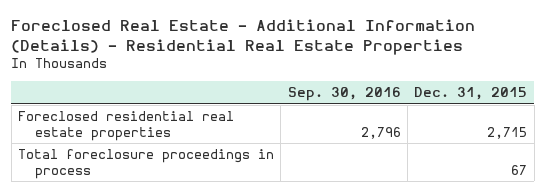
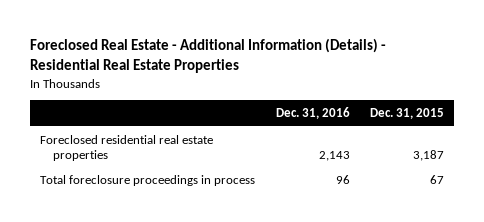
[287,87,401,102] Sep. 30, 2016 -> none
none -> [275,107,350,120] Dec. 31, 2016
[487,126,528,139] 2,715 -> [412,149,444,161] 3,187

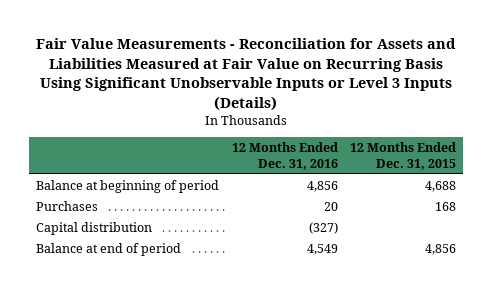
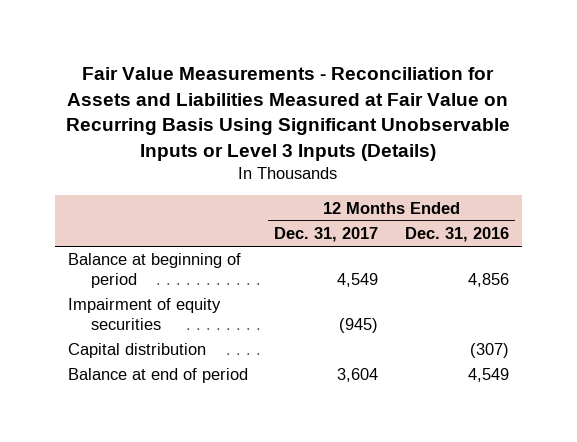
[350,142,457,171] 12 Months Ended Dec. 31, 2015 -> none
none -> [274,227,379,243] Dec. 31, 2017
[35,200,98,211] Purchases -> none
none -> [68,298,222,330] Impairment of equity securities
[308,221,338,234] (327) -> [469,343,509,359] (307)

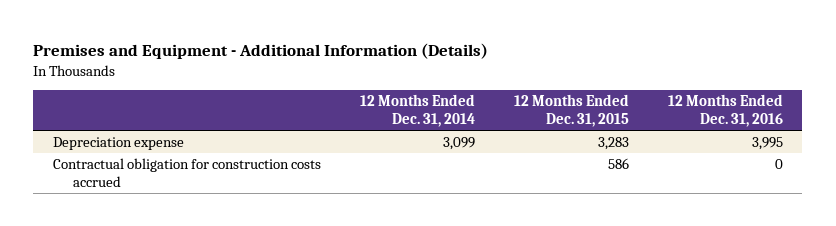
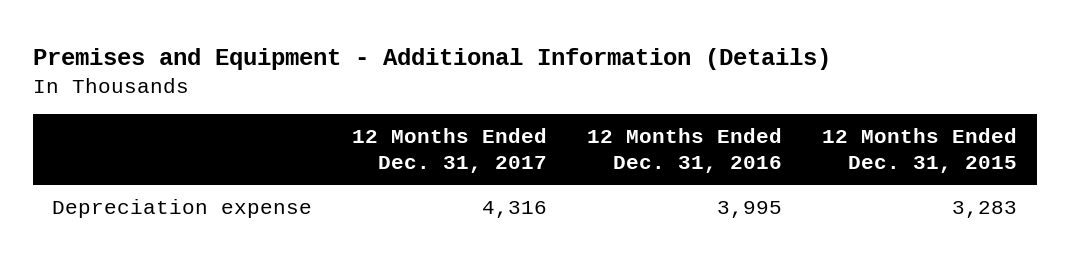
[359,94,475,127] 12 Months Ended Dec. 31, 2014 -> none
none -> [352,127,548,174] 12 Months Ended Dec. 31, 2017
[52,158,321,187] Contractual obligation for construction costs accrued -> none

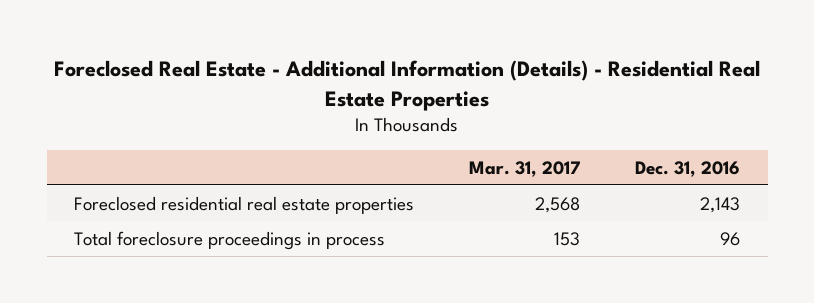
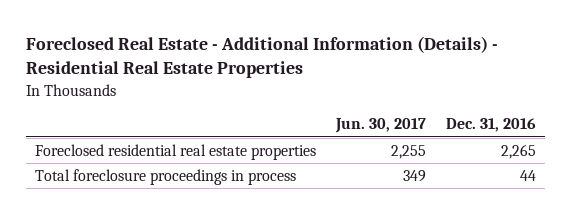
[469,160,581,177] Mar. 31, 2017 -> none
none -> [335,118,427,134] Jun. 30, 2017
[700,196,741,213] 2,143 -> [500,143,536,159] 2,265
[720,231,741,246] 96 -> [519,169,536,181] 44

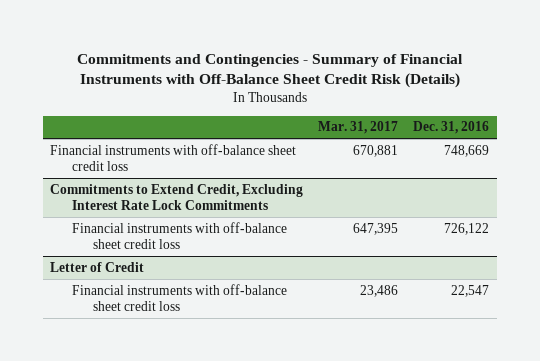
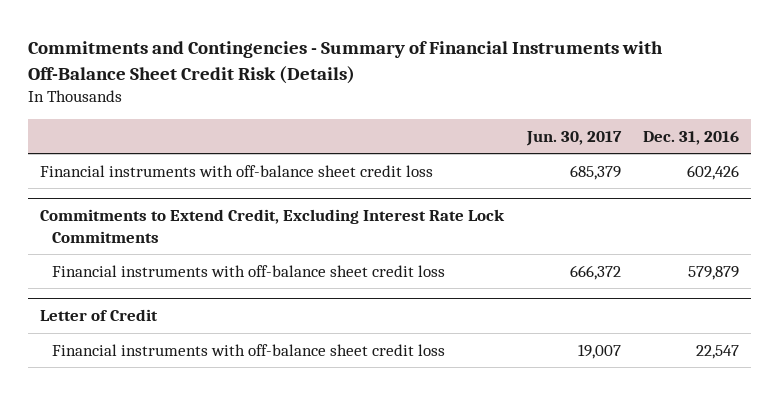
[318,121,399,135] Mar. 31, 2017 -> none
none -> [525,130,622,146] Jun. 30, 2017
[444,144,490,157] 748,669 -> [687,164,740,180] 602,426
[444,222,490,235] 726,122 -> [688,265,740,280] 579,879

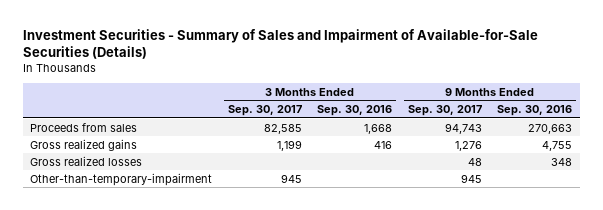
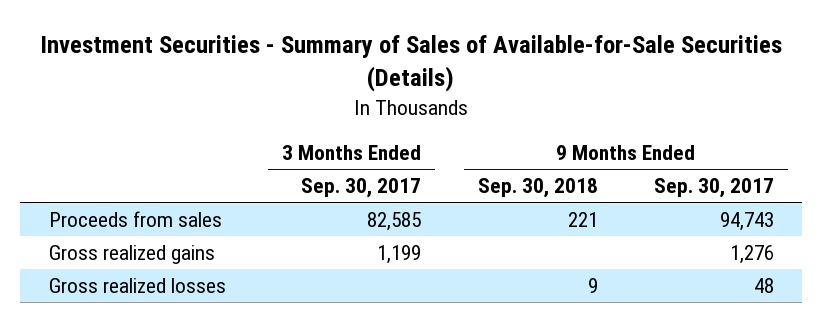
[22,28,538,60] Investment Securities - Summary of Sales and Impairment of Available-for-Sale Securities (Details) -> [40,35,783,92] Investment Securities - Summary of Sales of Available-for-Sale Securities (Details)
[317,105,393,117] Sep. 30, 2016 -> none
[497,105,573,117] Sep. 30, 2016 -> none
none -> [477,178,598,199] Sep. 30, 2018
[30,172,213,186] Other-than-temporary-impairment -> none

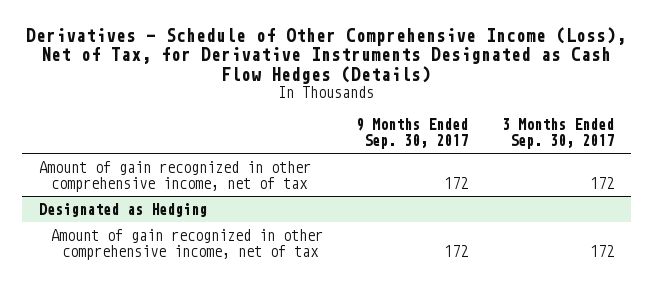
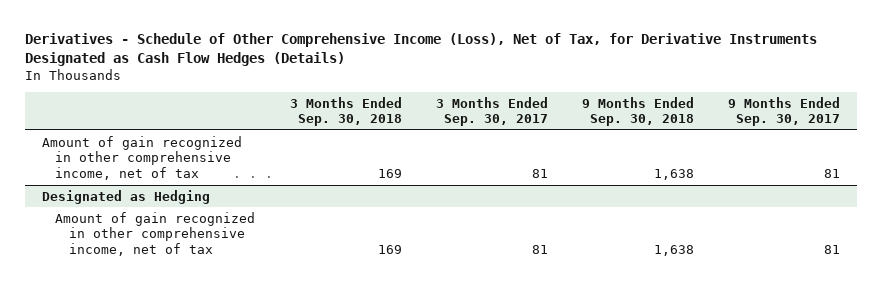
none -> [289,96,402,127] 3 Months Ended Sep. 30, 2018
none -> [582,96,695,127] 9 Months Ended Sep. 30, 2018
[444,176,469,189] 172 -> [824,169,841,179] 81
[590,176,615,189] 172 -> [531,169,548,179] 81
[444,244,469,257] 172 -> [824,245,841,255] 81
[590,244,615,257] 172 -> [531,245,548,255] 81

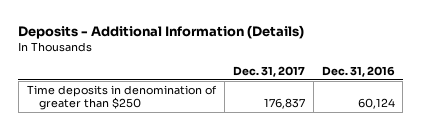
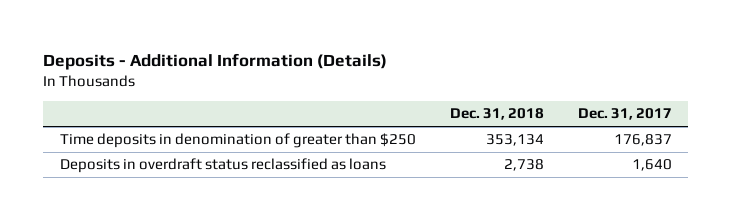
[321,65,395,77] Dec. 31, 2016 -> none
none -> [449,108,544,121] Dec. 31, 2018
none -> [60,158,387,174] Deposits in overdraft status reclassified as loans

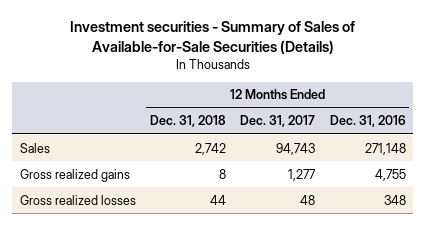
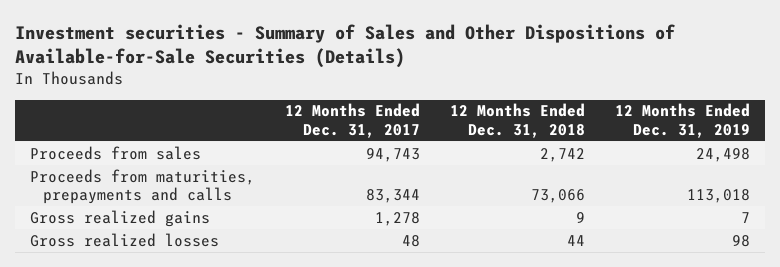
[69,21,355,54] Investment securities - Summary of Sales of Available-for-Sale Securities (Details) -> [15,24,676,69] Investment securities - Summary of Sales and Other Dispositions of Available-for-Sale Securities (Details)
[329,115,406,128] Dec. 31, 2016 -> none
none -> [615,103,751,138] 12 Months Ended Dec. 31, 2019
[19,142,50,153] Sales -> [30,145,202,160] Proceeds from sales
none -> [30,168,256,205] Proceeds from maturities, prepayments and calls
[218,168,226,179] 8 -> [576,211,586,223] 9
[288,168,317,181] 1,277 -> [375,211,421,226] 1,278

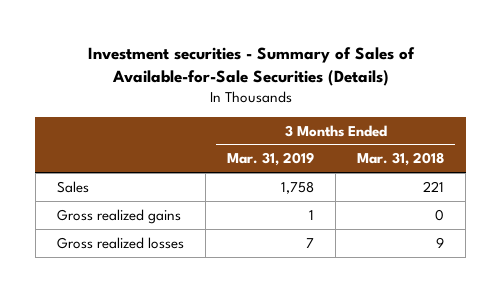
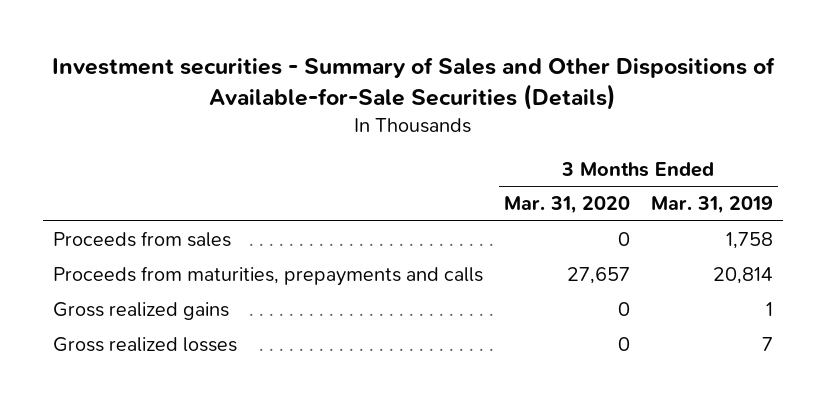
[87,46,415,86] Investment securities - Summary of Sales of Available-for-Sale Securities (Details) -> [51,56,775,110] Investment securities - Summary of Sales and Other Dispositions of Available-for-Sale Securities (Details)
[357,152,445,167] Mar. 31, 2018 -> none
none -> [503,196,630,215] Mar. 31, 2020
[56,180,89,193] Sales -> [53,231,232,248] Proceeds from sales
none -> [53,266,484,287] Proceeds from maturities, prepayments and calls

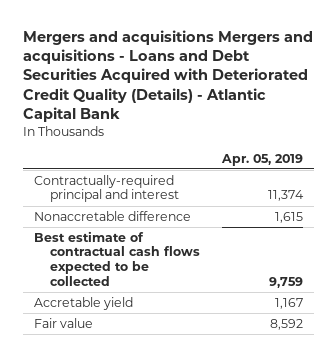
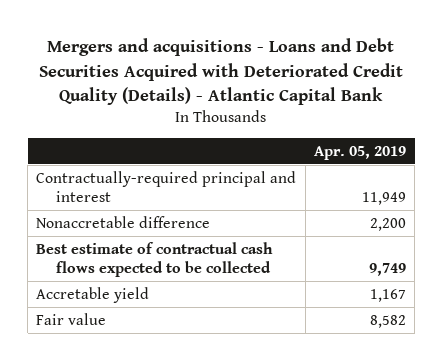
[22,29,313,122] Mergers and acquisitions Mergers and acquisitions - Loans and Debt Securities Acquired with Deteriorated Credit Quality (Details) - Atlantic Capital Bank -> [39,38,404,106] Mergers and acquisitions - Loans and Debt Securities Acquired with Deteriorated Credit Quality (Details) - Atlantic Capital Bank
[267,190,304,202] 11,374 -> [361,192,406,206] 11,949
[274,211,303,223] 1,615 -> [369,217,406,231] 2,200
[268,276,303,288] 9,759 -> [368,263,406,277] 9,749
[269,318,303,330] 8,592 -> [369,314,406,328] 8,582

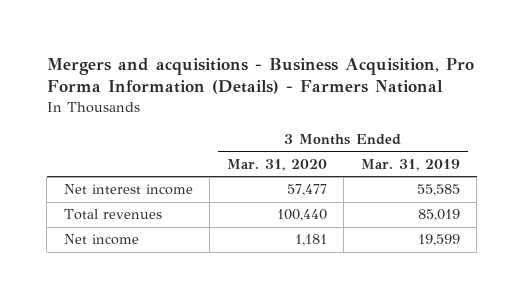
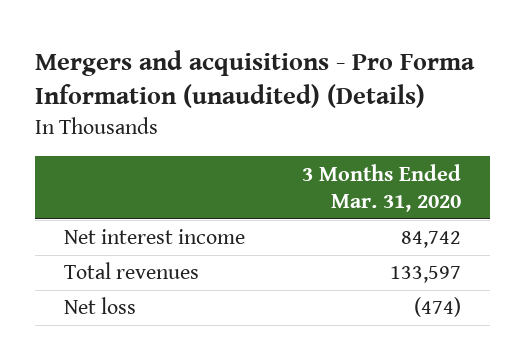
[46,57,474,95] Mergers and acquisitions - Business Acquisition, Pro Forma Information (Details) - Farmers National -> [35,49,476,109] Mergers and acquisitions - Pro Forma Information (unaudited) (Details)
[360,159,460,172] Mar. 31, 2019 -> none
[286,184,327,197] 57,477 -> [401,231,462,249] 84,742
[276,209,327,222] 100,440 -> [390,266,462,284] 133,597
[63,234,139,246] Net income -> [63,297,136,315] Net loss
[294,234,327,247] 1,181 -> [414,297,462,318] (474)

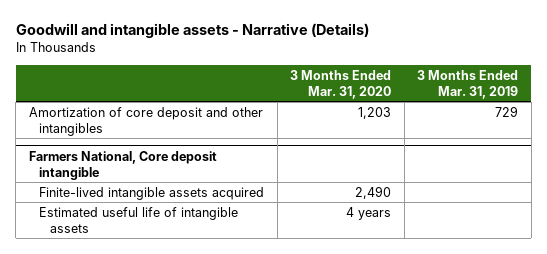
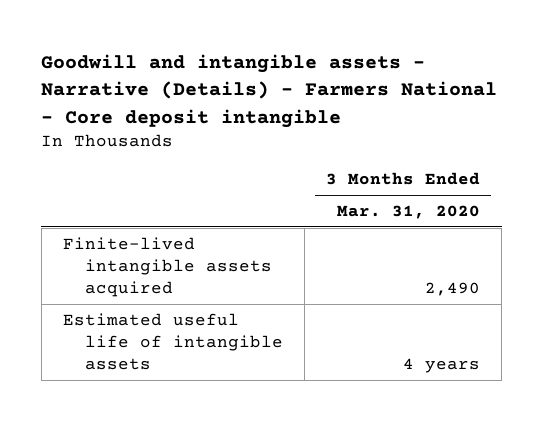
[15,23,369,39] Goodwill and intangible assets - Narrative (Details) -> [41,54,498,128] Goodwill and intangible assets - Narrative (Details) - Farmers National - Core deposit intangible
[417,69,519,99] 3 Months Ended Mar. 31, 2019 -> none
[28,106,263,136] Amortization of core deposit and other intangibles -> none
[28,150,217,180] Farmers National, Core deposit intangible -> none

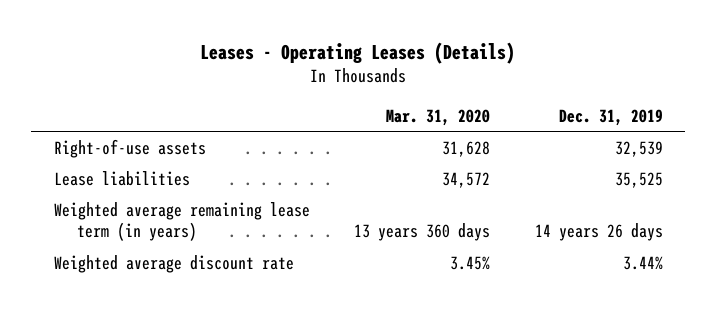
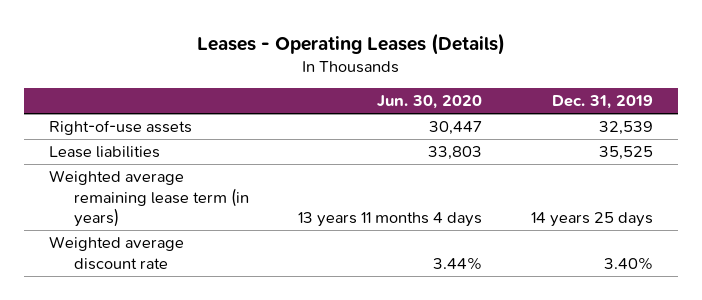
[386,108,491,126] Mar. 31, 2020 -> none
none -> [377,95,483,110] Jun. 30, 2020
[534,223,663,242] 14 years 26 days -> [531,211,654,227] 14 years 25 days
[622,255,663,270] 3.44% -> [604,256,654,270] 3.40%

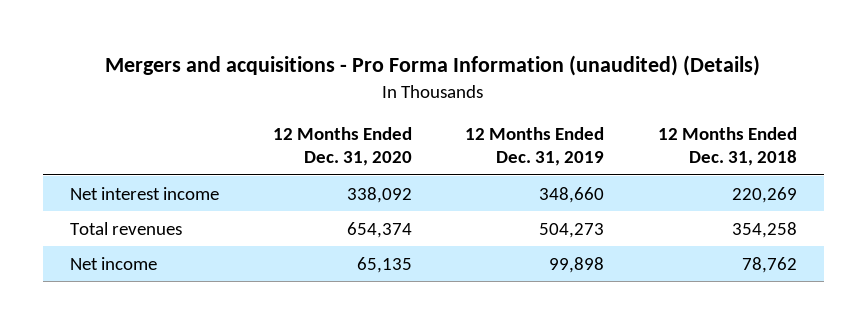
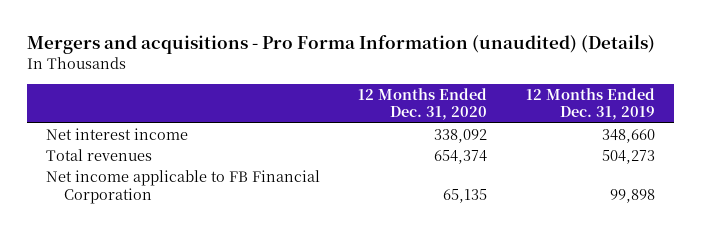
[657,127,797,167] 12 Months Ended Dec. 31, 2018 -> none
[69,256,157,270] Net income -> [45,170,320,204] Net income applicable to FB Financial Corporation

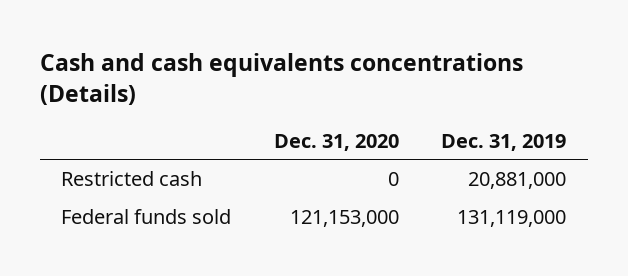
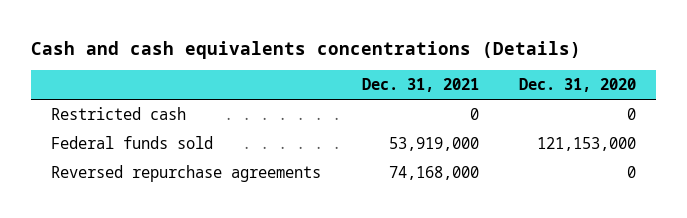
[441,133,567,151] Dec. 31, 2019 -> none
none -> [361,78,479,93] Dec. 31, 2021
none -> [51,164,322,182] Reversed repurchase agreements

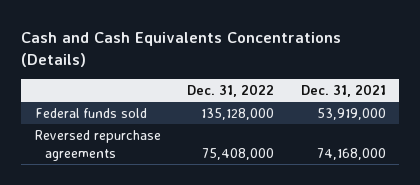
[31,40,582,59] Cash and cash equivalents concentrations (Details) -> [21,31,342,67] Cash and Cash Equivalents Concentrations (Details)
[518,78,636,93] Dec. 31, 2020 -> none
none -> [187,83,275,97] Dec. 31, 2022
[51,106,187,120] Restricted cash -> none

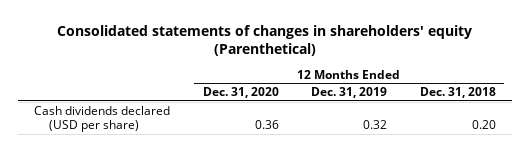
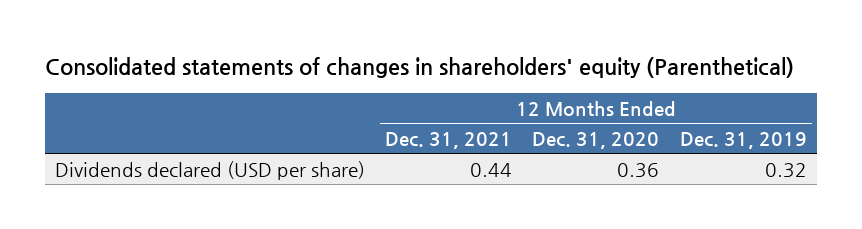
[420,87,497,99] Dec. 31, 2018 -> none
none -> [385,131,513,149] Dec. 31, 2021
[33,105,170,133] Cash dividends declared (USD per share) -> [54,160,365,180] Dividends declared (USD per share)

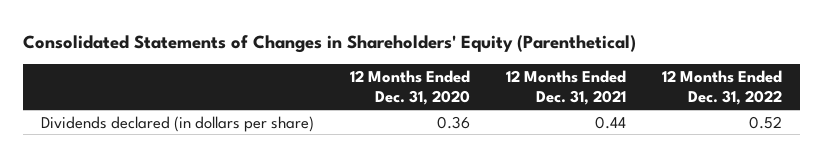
[44,57,794,79] Consolidated statements of changes in shareholders' equity (Parenthetical) -> [22,34,636,53] Consolidated Statements of Changes in Shareholders' Equity (Parenthetical)
[679,131,807,149] Dec. 31, 2019 -> none
none -> [662,69,783,106] 12 Months Ended Dec. 31, 2022
[54,160,365,180] Dividends declared (USD per share) -> [40,115,314,132] Dividends declared (in dollars per share)

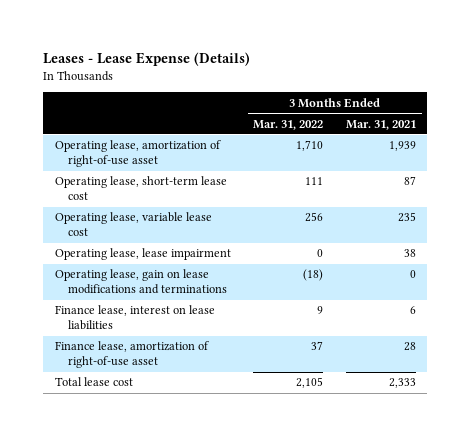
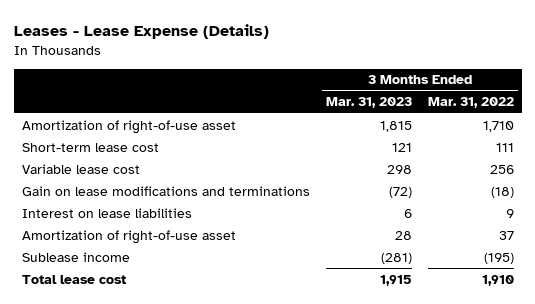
[345,119,416,130] Mar. 31, 2021 -> none
none -> [325,97,412,109] Mar. 31, 2023
[54,248,231,261] Operating lease, lease impairment -> none
[54,140,221,168] Operating lease, amortization of right-of-use asset -> [21,119,236,134] Amortization of right-of-use asset
[54,176,227,201] Operating lease, short-term lease cost -> [21,142,159,152] Short-term lease cost
[54,212,212,237] Operating lease, variable lease cost -> [21,163,140,174] Variable lease cost
[54,269,228,295] Operating lease, gain on lease modifications and terminations -> [21,185,310,196] Gain on lease modifications and terminations
[54,305,215,331] Finance lease, interest on lease liabilities -> [21,207,192,218] Interest on lease liabilities
[54,341,209,369] Finance lease, amortization of right-of-use asset -> [21,229,236,244] Amortization of right-of-use asset
none -> [21,251,130,262] Sublease income
[296,377,324,389] 2,105 -> [481,274,514,286] 1,910

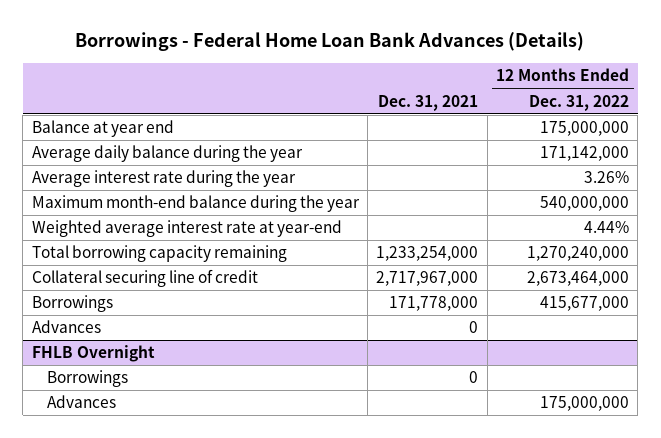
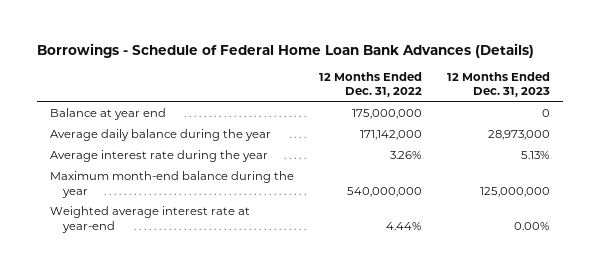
[75,32,585,52] Borrowings - Federal Home Loan Bank Advances (Details) -> [36,42,534,58] Borrowings - Schedule of Federal Home Loan Bank Advances (Details)
[378,94,479,111] Dec. 31, 2021 -> none
none -> [447,71,551,98] 12 Months Ended Dec. 31, 2023
[31,245,287,263] Total borrowing capacity remaining -> none
[31,269,258,288] Collateral securing line of credit -> none
[31,295,113,313] Borrowings -> none
[31,320,101,334] Advances -> none
[31,345,155,363] FHLB Overnight -> none
[47,370,129,388] Borrowings -> none
[47,395,117,409] Advances -> none

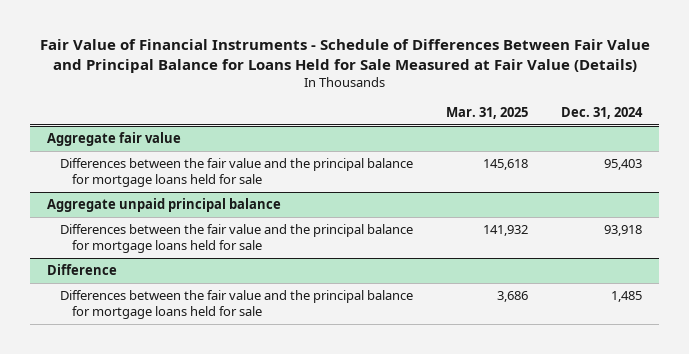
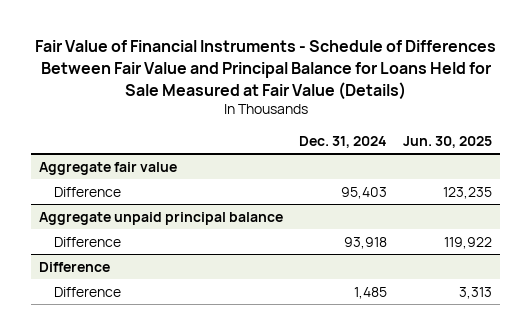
[445,107,528,120] Mar. 31, 2025 -> none
none -> [403,135,493,148] Jun. 30, 2025
[59,157,413,188] Differences between the fair value and the principal balance for mortgage loans held for sale -> [54,186,122,197] Difference
[59,223,413,254] Differences between the fair value and the principal balance for mortgage loans held for sale -> [54,236,122,247] Difference
[59,289,413,320] Differences between the fair value and the principal balance for mortgage loans held for sale -> [54,286,122,297] Difference

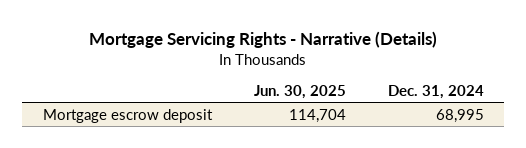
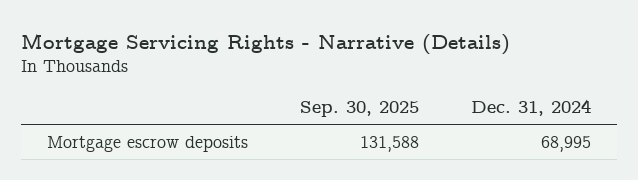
[253,85,346,100] Jun. 30, 2025 -> none
none -> [300,101,420,118] Sep. 30, 2025
[42,108,213,123] Mortgage escrow deposit -> [47,136,249,153] Mortgage escrow deposits

